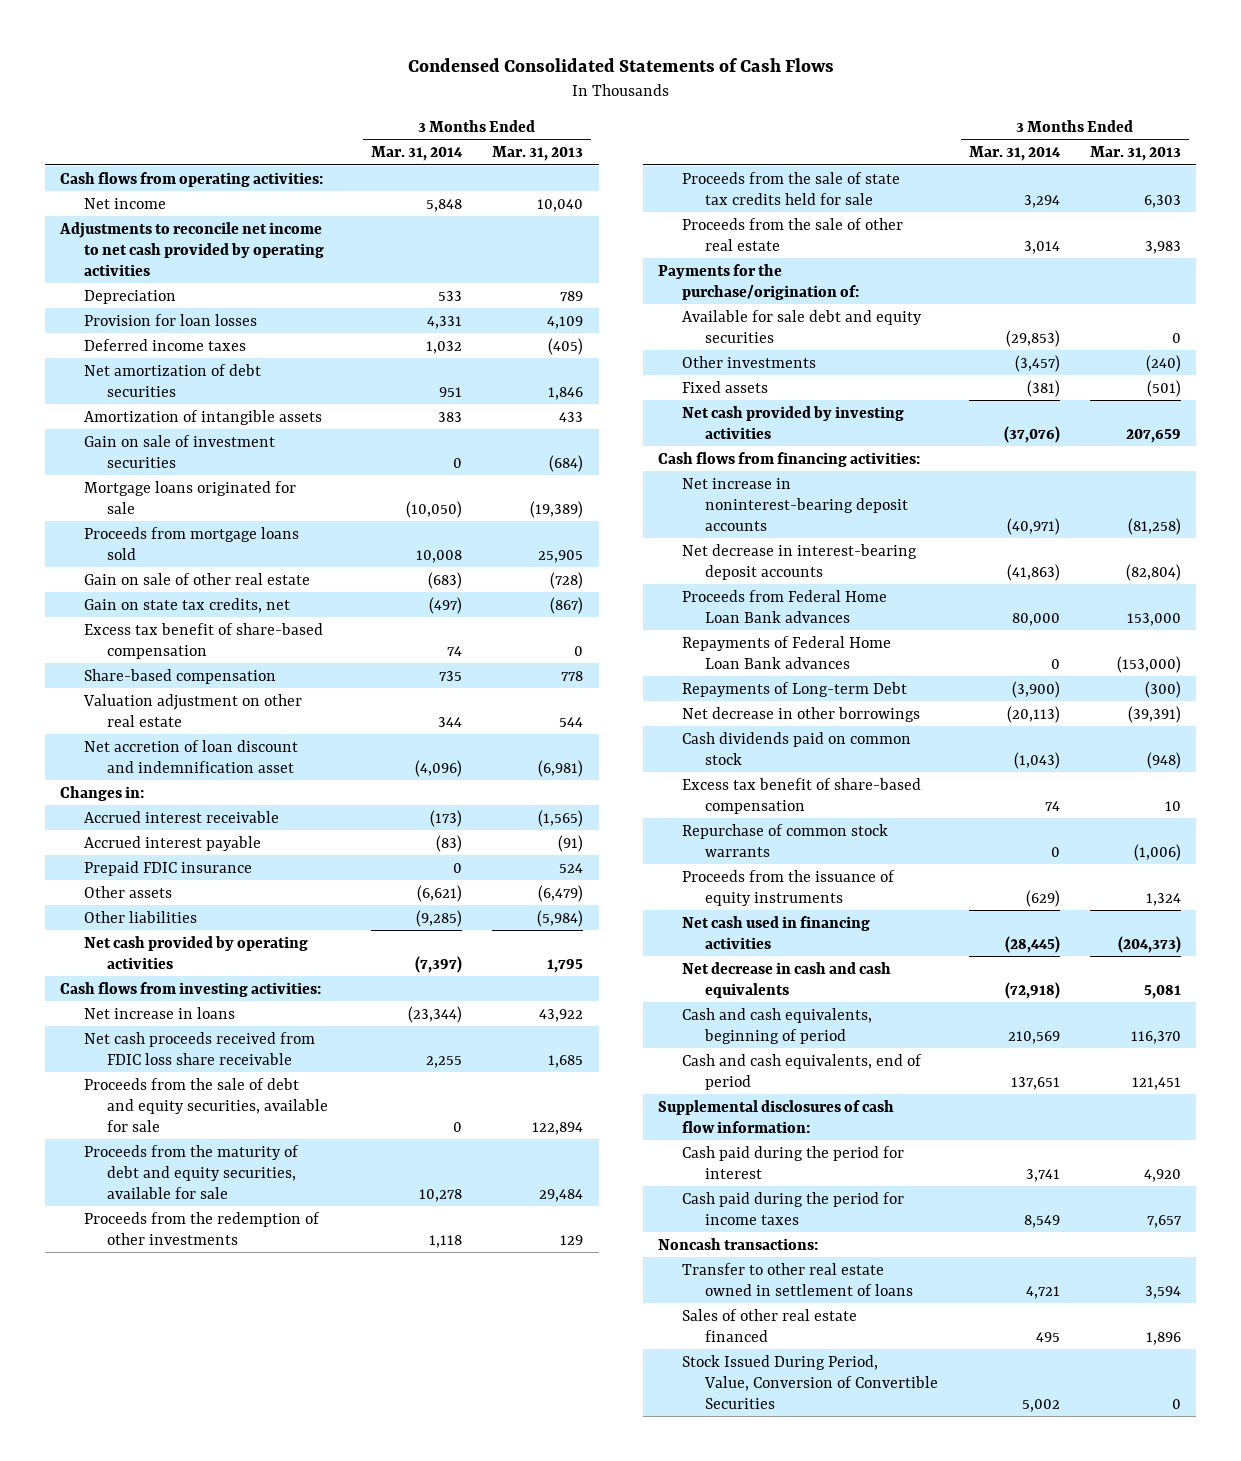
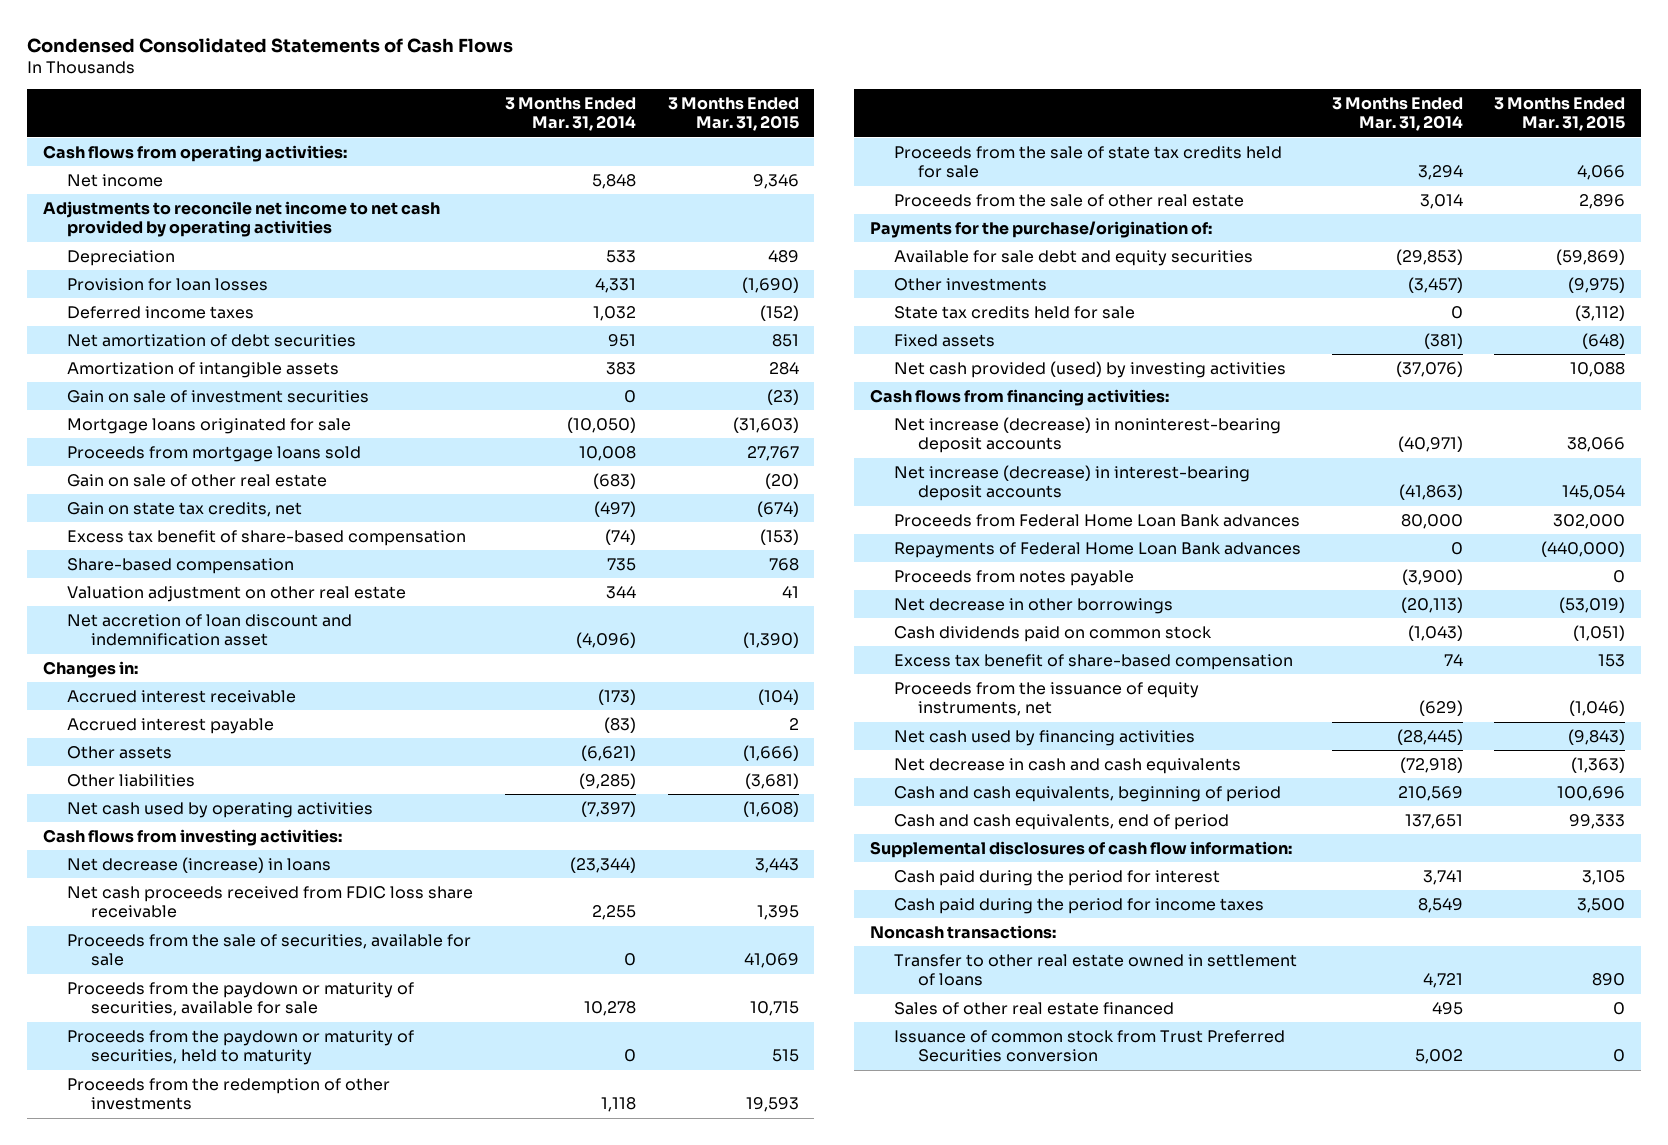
[492,146,584,162] Mar. 31, 2013 -> none
none -> [667,96,799,132] 3 Months Ended Mar. 31, 2015
[446,645,462,656] 74 -> [605,528,637,545] (74)
[83,860,252,876] Prepaid FDIC insurance -> none
[83,935,308,969] Net cash provided by operating activities -> [67,801,374,818] Net cash used by operating activities
[83,1006,235,1019] Net increase in loans -> [67,856,332,873] Net decrease (increase) in loans
[83,1077,329,1132] Proceeds from the sale of debt and equity securities, available for sale -> [67,933,472,967] Proceeds from the sale of securities, available for sale
[83,1144,299,1199] Proceeds from the maturity of debt and equity securities, available for sale -> [67,981,415,1017] Proceeds from the paydown or maturity of securities, available for sale
none -> [67,1029,415,1066] Proceeds from the paydown or maturity of securities, held to maturity
none -> [893,305,1135,319] State tax credits held for sale
[681,405,904,439] Net cash provided by investing activities -> [893,360,1286,378] Net cash provided (used) by investing activities
[681,477,908,531] Net increase in noninterest-bearing deposit accounts -> [893,416,1281,454] Net increase (decrease) in noninterest-bearing deposit accounts
[681,543,917,580] Net decrease in interest-bearing deposit accounts -> [893,464,1250,502] Net increase (decrease) in interest-bearing deposit accounts
[681,681,907,697] Repayments of Long-term Debt -> none
none -> [893,569,1134,586] Proceeds from notes payable
[681,823,888,857] Repurchase of common stock warrants -> none
[681,869,895,906] Proceeds from the issuance of equity instruments -> [893,681,1199,717] Proceeds from the issuance of equity instruments, net
[681,915,870,949] Net cash used in financing activities -> [893,729,1195,746] Net cash used by financing activities
[681,1354,938,1409] Stock Issued During Period, Value, Conversion of Convertible Securities -> none
none -> [893,1029,1285,1063] Issuance of common stock from Trust Preferred Securities conversion

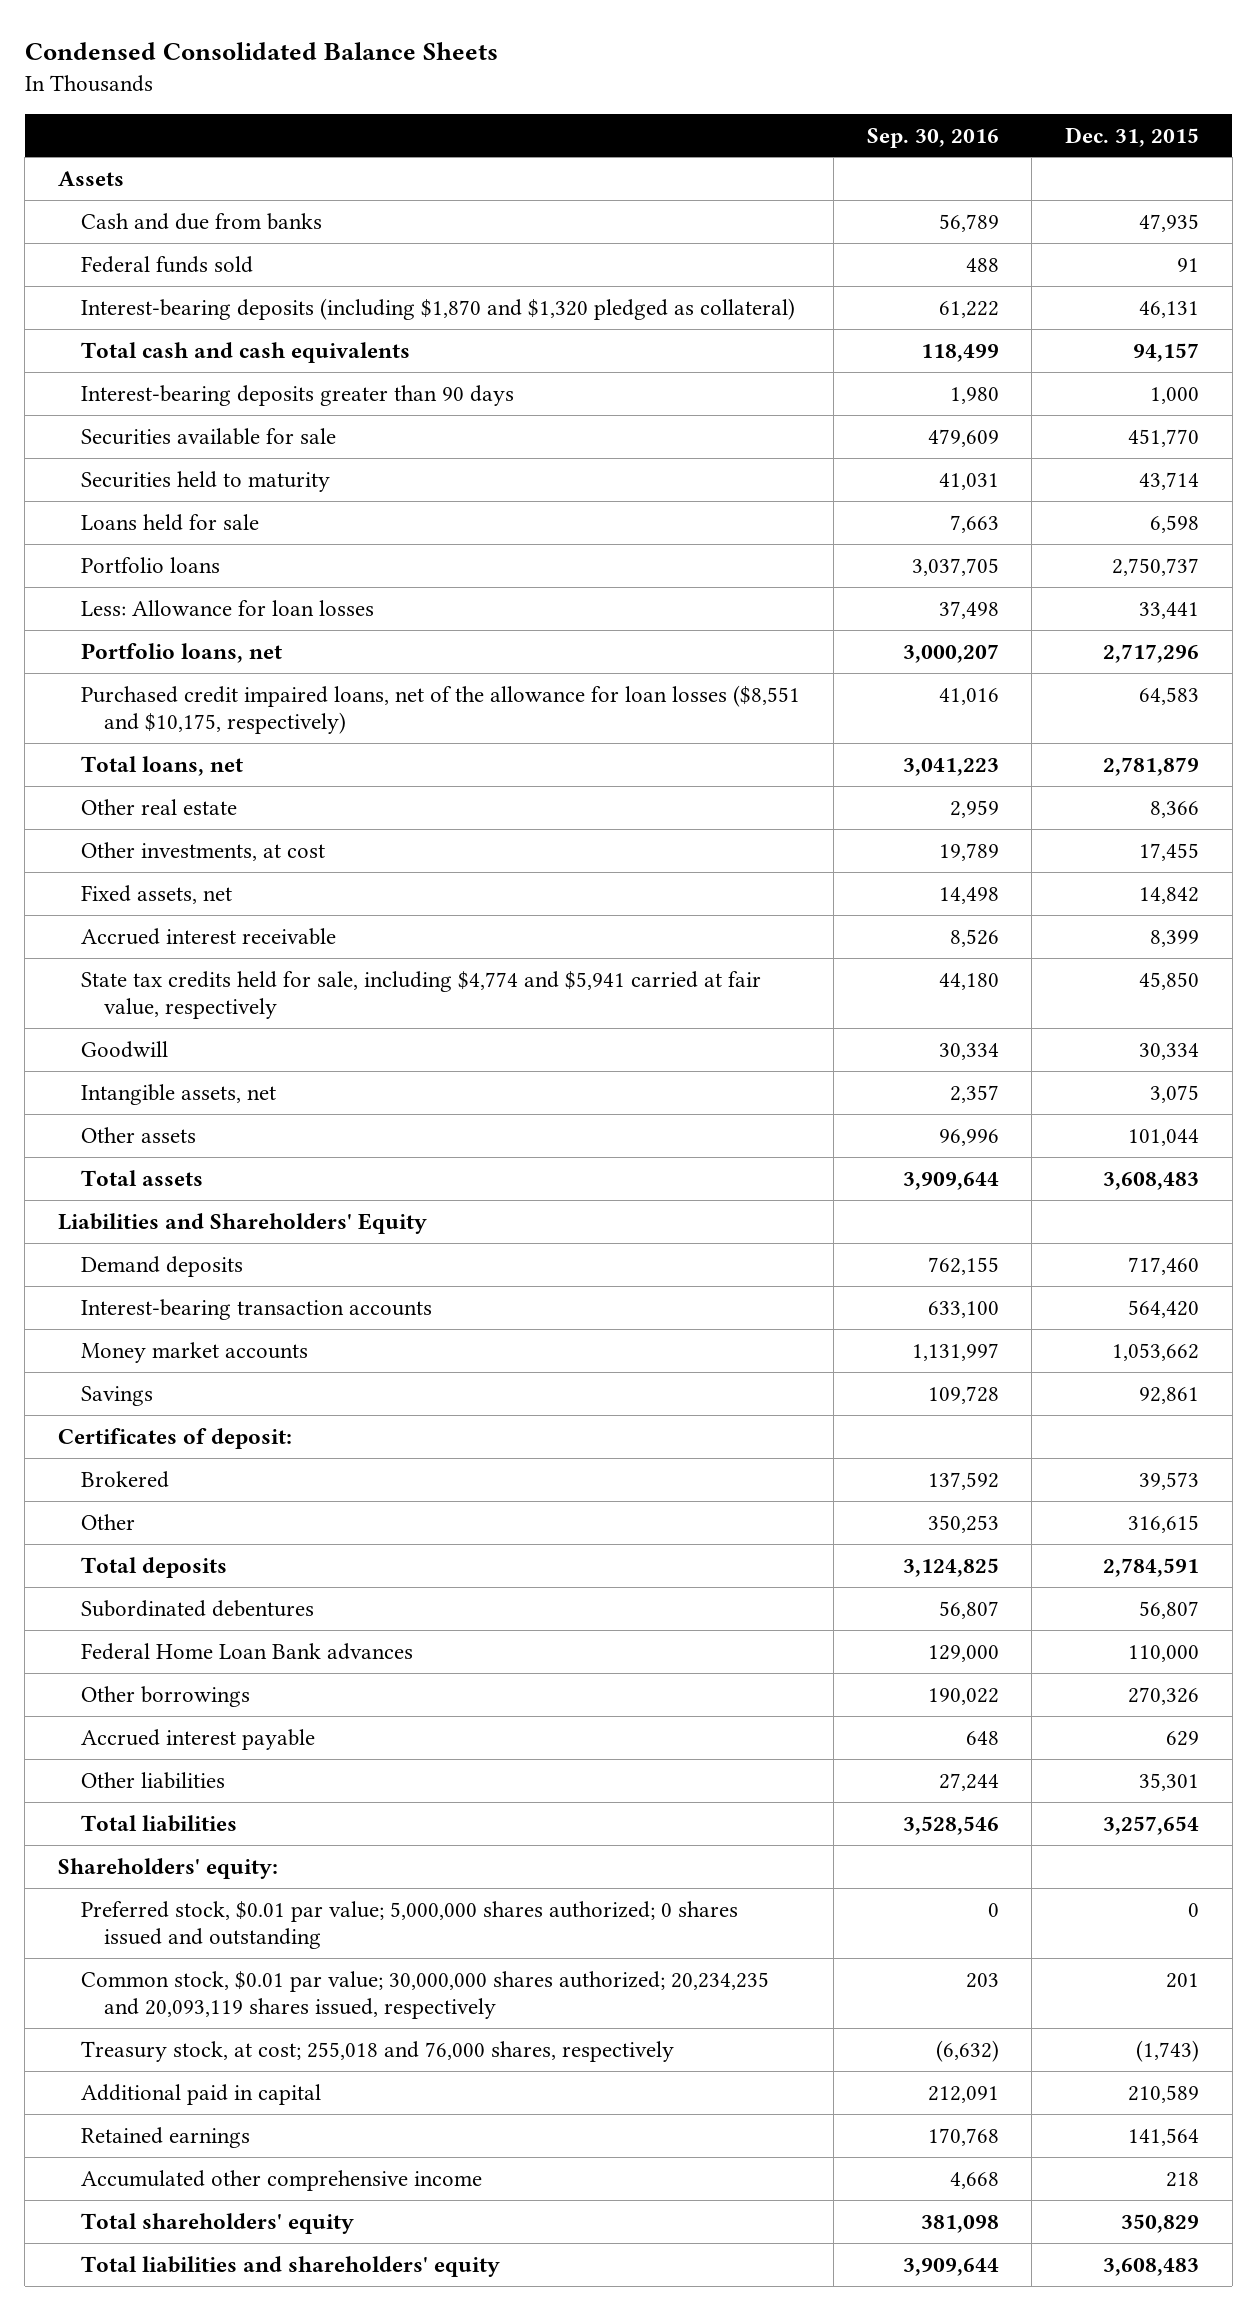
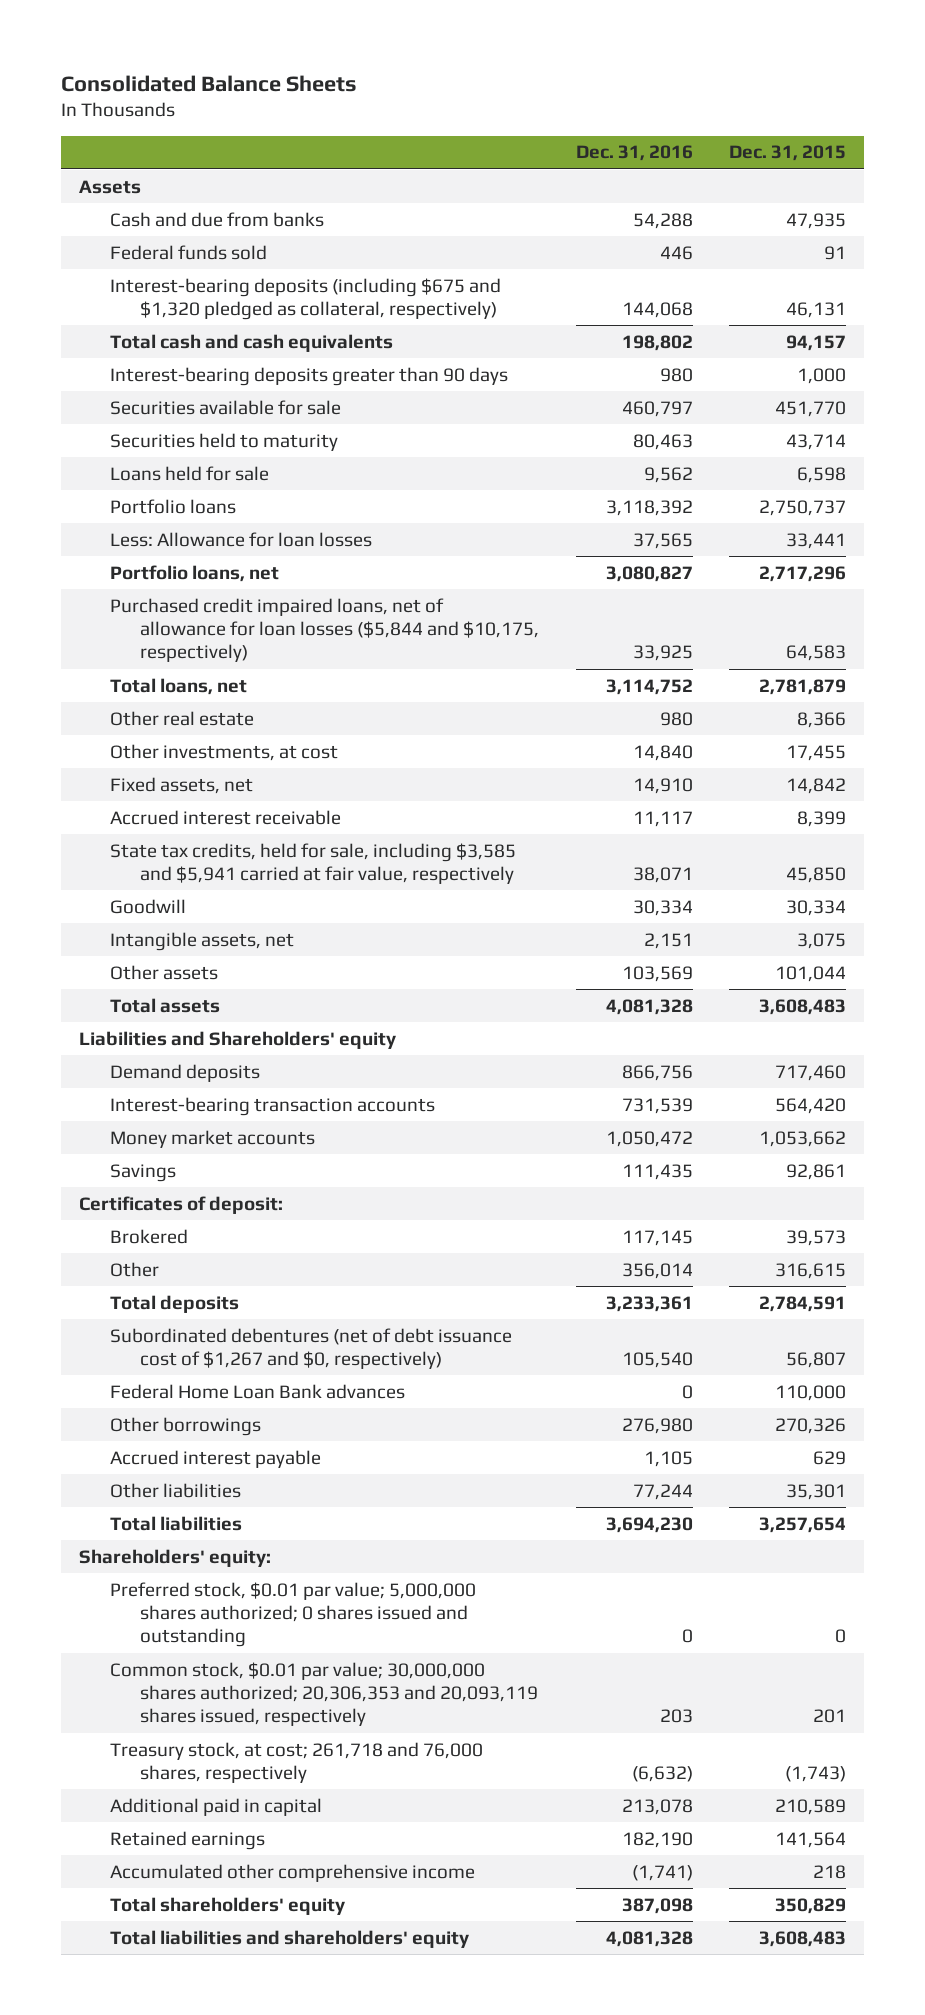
[24,42,498,61] Condensed Consolidated Balance Sheets -> [60,74,357,92] Consolidated Balance Sheets
[866,127,999,148] Sep. 30, 2016 -> none
none -> [575,145,693,162] Dec. 31, 2016
[81,297,796,320] Interest-bearing deposits (including $1,870 and $1,320 pledged as collateral) -> [109,277,501,320] Interest-bearing deposits (including $675 and $1,320 pledged as collateral, respectively)
[81,684,801,735] Purchased credit impaired loans, net of the allowance for loan losses ($8,551 and $10,175, respectively) -> [109,597,540,663] Purchased credit impaired loans, net of allowance for loan losses ($5,844 and $10,175, respectively)
[81,970,762,1020] State tax credits held for sale, including $4,774 and $5,941 carried at fair value, respectively -> [109,842,516,884] State tax credits, held for sale, including $3,585 and $5,941 carried at fair value, respectively
[58,1212,428,1234] Liabilities and Shareholders' Equity -> [79,1030,397,1049] Liabilities and Shareholders' equity
[81,1599,315,1617] Subordinated debentures -> [109,1327,512,1369] Subordinated debentures (net of debt issuance cost of $1,267 and $0, respectively)
[81,1970,770,2020] Common stock, $0.01 par value; 30,000,000 shares authorized; 20,234,235 and 20,093,119 shares issued, respectively -> [109,1661,539,1727] Common stock, $0.01 par value; 30,000,000 shares authorized; 20,306,353 and 20,093,119 shares issued, respectively
[81,2040,675,2062] Treasury stock, at cost; 255,018 and 76,000 shares, respectively -> [109,1741,483,1783] Treasury stock, at cost; 261,718 and 76,000 shares, respectively

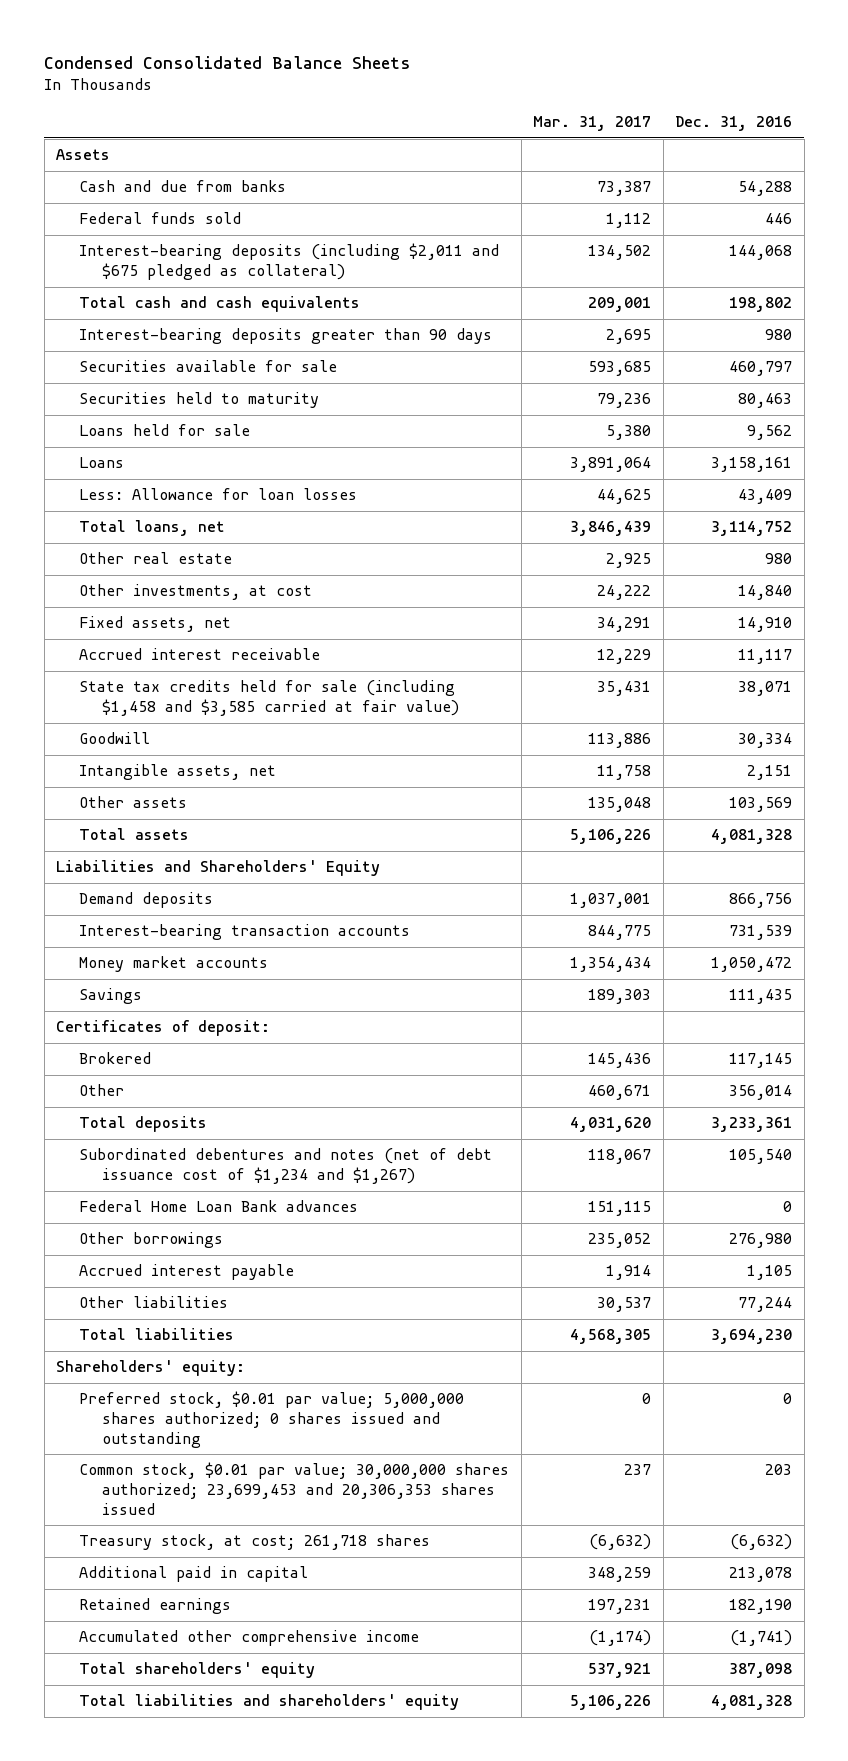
[60,74,357,92] Consolidated Balance Sheets -> [44,55,412,69] Condensed Consolidated Balance Sheets
[729,145,847,162] Dec. 31, 2015 -> none
none -> [533,116,652,132] Mar. 31, 2017
[109,277,501,320] Interest-bearing deposits (including $675 and $1,320 pledged as collateral, respectively) -> [79,243,500,281] Interest-bearing deposits (including $2,011 and $675 pledged as collateral)
[109,564,279,582] Portfolio loans, net -> none
[109,597,540,663] Purchased credit impaired loans, net of allowance for loan losses ($5,844 and $10,175, respectively) -> none
[109,498,236,514] Portfolio loans -> [79,457,125,469] Loans
[605,499,693,516] 3,118,392 -> [711,457,793,473] 3,158,161
[632,532,693,549] 37,565 -> [738,489,793,505] 43,409
[109,842,516,884] State tax credits, held for sale, including $3,585 and $5,941 carried at fair value, respectively -> [79,680,460,717] State tax credits held for sale (including $1,458 and $3,585 carried at fair value)
[79,1030,397,1049] Liabilities and Shareholders' equity -> [56,860,381,877] Liabilities and Shareholders' Equity
[109,1327,512,1369] Subordinated debentures (net of debt issuance cost of $1,267 and $0, respectively) -> [79,1148,493,1185] Subordinated debentures and notes (net of debt issuance cost of $1,234 and $1,267)
[109,1661,539,1727] Common stock, $0.01 par value; 30,000,000 shares authorized; 20,306,353 and 20,093,119 shares issued, respectively -> [79,1462,510,1515] Common stock, $0.01 par value; 30,000,000 shares authorized; 23,699,453 and 20,306,353 shares issued
[109,1741,483,1783] Treasury stock, at cost; 261,718 and 76,000 shares, respectively -> [79,1534,431,1551] Treasury stock, at cost; 261,718 shares

